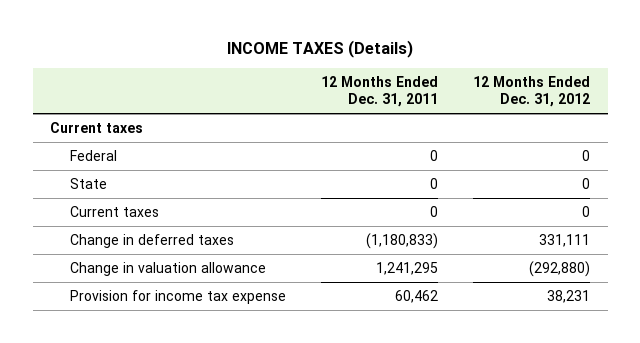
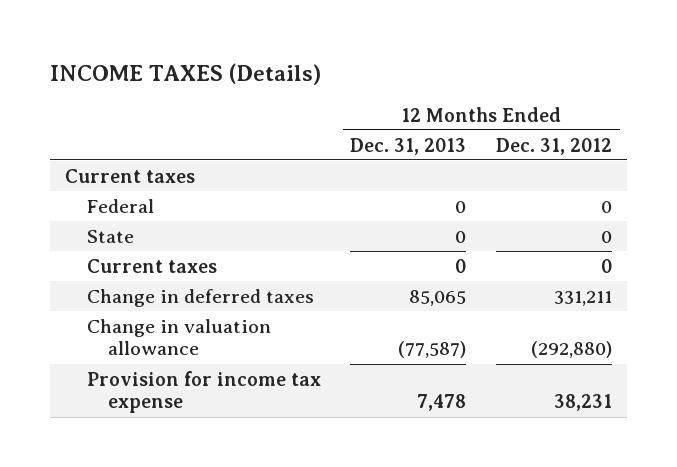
[321,75,439,108] 12 Months Ended Dec. 31, 2011 -> none
none -> [350,137,467,155] Dec. 31, 2013
[539,233,591,247] 331,111 -> [554,290,613,306] 331,211

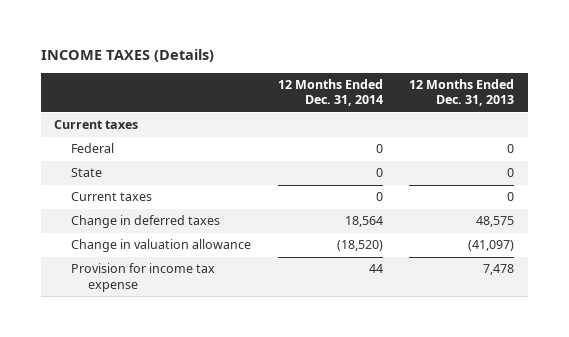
[496,137,613,155] Dec. 31, 2012 -> none
none -> [277,79,383,107] 12 Months Ended Dec. 31, 2014
[409,289,467,306] 85,065 -> [476,216,515,228] 48,575
[398,341,467,359] (77,587) -> [468,240,515,252] (41,097)

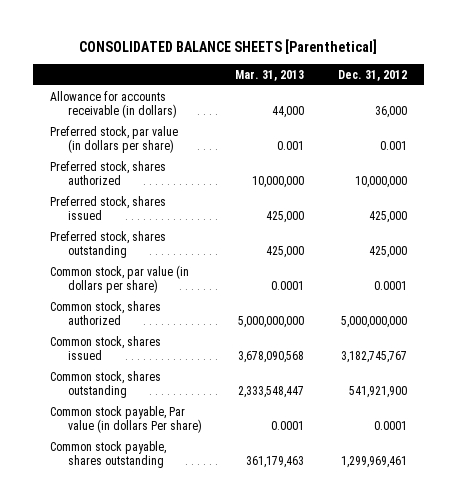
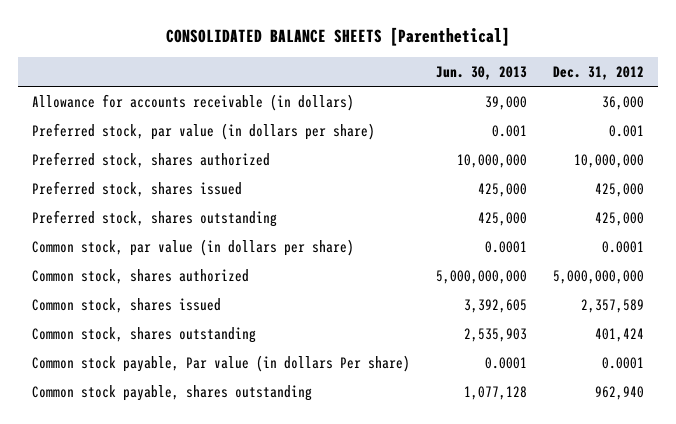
[235,69,305,81] Mar. 31, 2013 -> none
none -> [436,66,528,81] Jun. 30, 2013
[340,350,407,363] 3,182,745,767 -> [581,298,645,313] 2,357,589
[348,385,407,398] 541,921,900 -> [595,327,645,342] 401,424
[340,455,407,468] 1,299,969,461 -> [595,385,645,400] 962,940

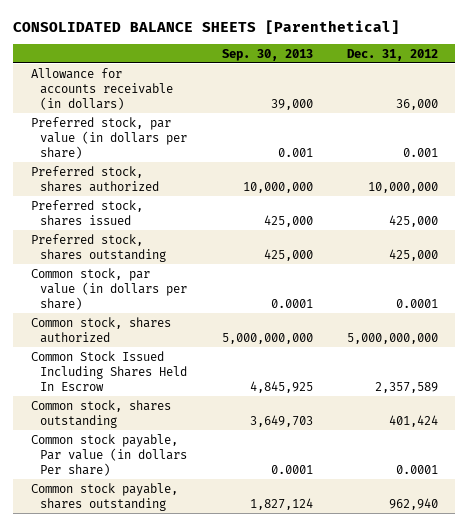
[436,66,528,81] Jun. 30, 2013 -> none
none -> [221,48,313,61] Sep. 30, 2013
[31,297,221,313] Common stock, shares issued -> [30,350,187,391] Common Stock Issued Including Shares Held In Escrow

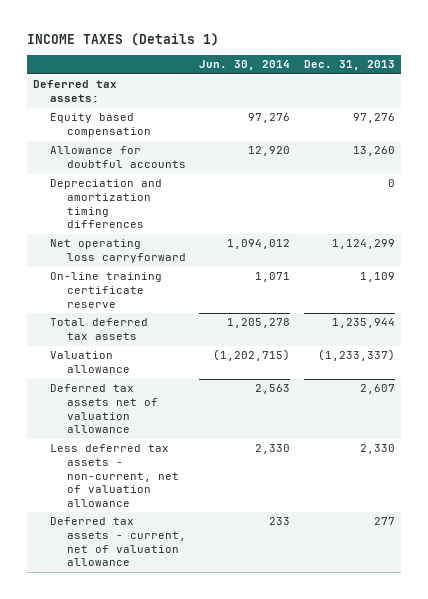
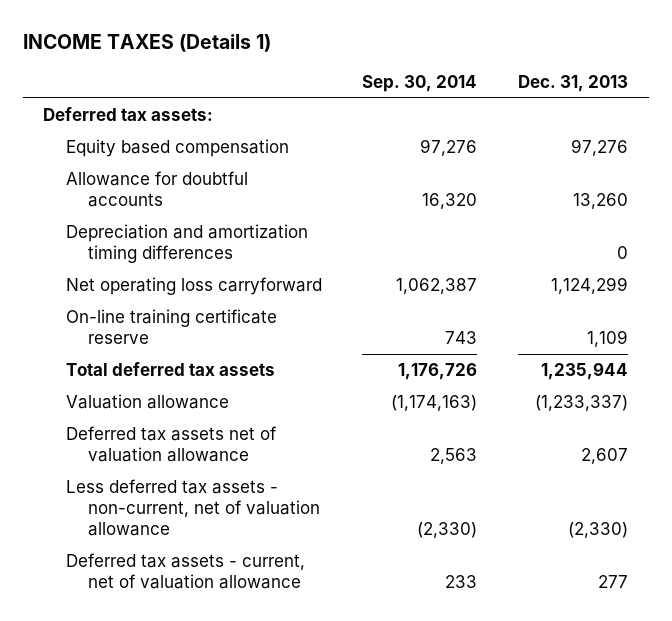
[199,60,291,71] Jun. 30, 2014 -> none
none -> [362,75,478,93] Sep. 30, 2014
[359,444,395,455] 2,330 -> [568,521,629,538] (2,330)

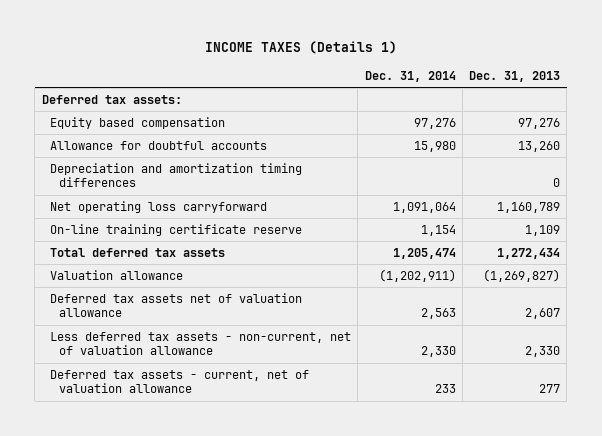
[362,75,478,93] Sep. 30, 2014 -> none
none -> [364,70,456,82] Dec. 31, 2014
[551,277,629,295] 1,124,299 -> [497,201,561,213] 1,160,789
[541,362,629,381] 1,235,944 -> [497,247,561,259] 1,272,434
[535,395,629,412] (1,233,337) -> [483,268,561,282] (1,269,827)
[568,521,629,538] (2,330) -> [525,346,561,358] 2,330

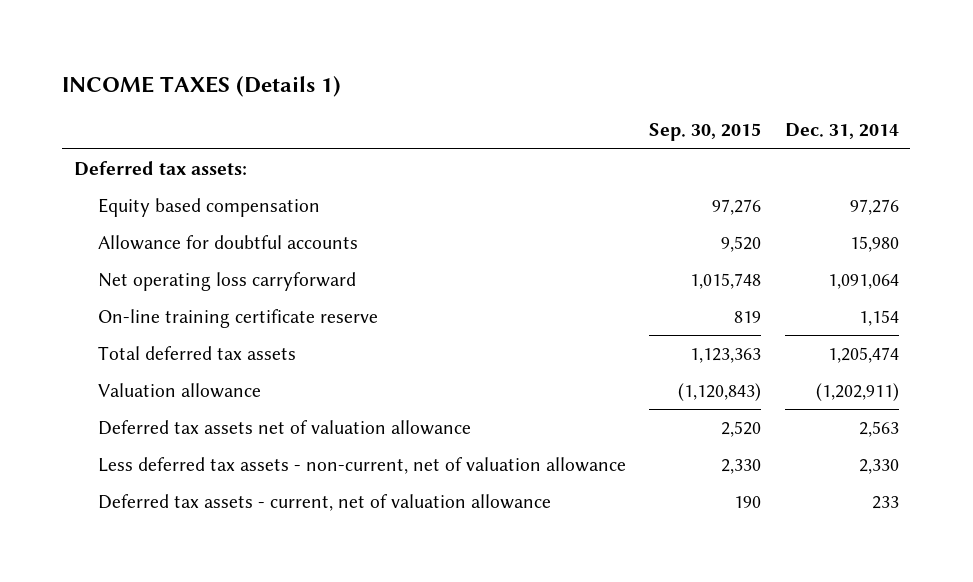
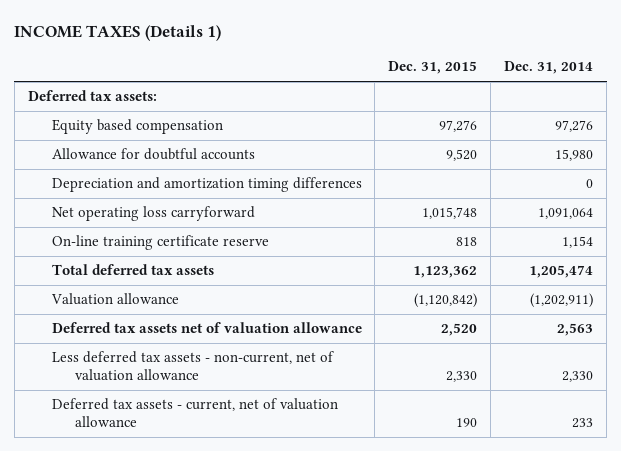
[649,123,762,142] Sep. 30, 2015 -> none
none -> [388,61,478,75] Dec. 31, 2015
none -> [51,177,362,193] Depreciation and amortization timing differences

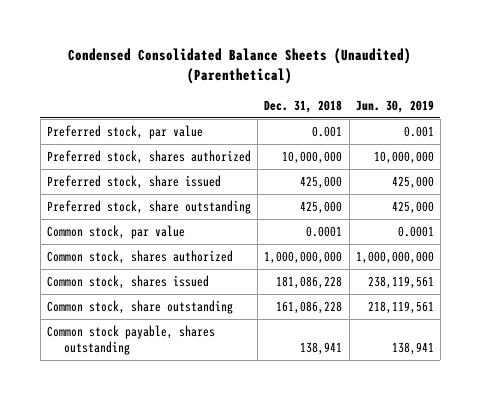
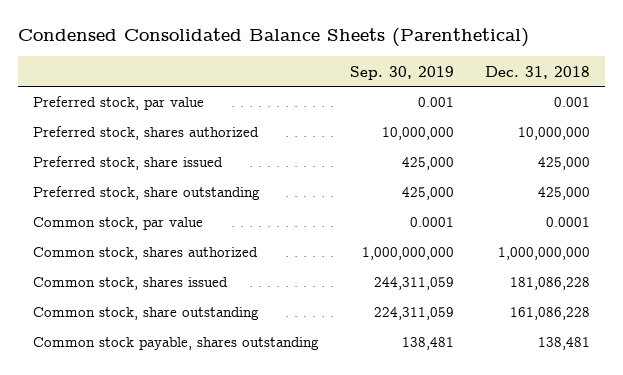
[68,47,412,84] Condensed Consolidated Balance Sheets (Unaudited) (Parenthetical) -> [17,27,529,47] Condensed Consolidated Balance Sheets (Parenthetical)
[355,99,434,113] Jun. 30, 2019 -> none
none -> [349,65,454,80] Sep. 30, 2019
[300,341,343,355] 138,941 -> [537,337,590,351] 138,481

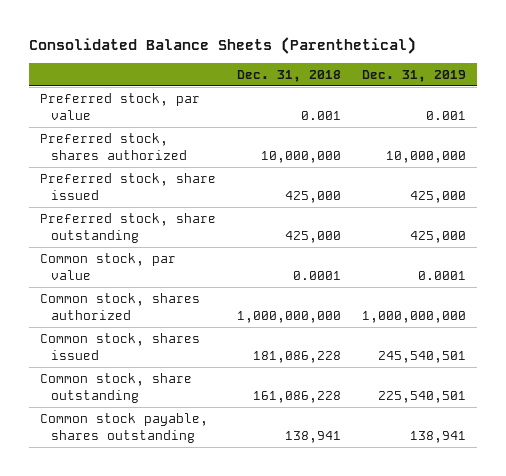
[17,27,529,47] Condensed Consolidated Balance Sheets (Parenthetical) -> [29,36,417,54] Consolidated Balance Sheets (Parenthetical)
[349,65,454,80] Sep. 30, 2019 -> none
none -> [362,70,467,83] Dec. 31, 2019
[537,337,590,351] 138,481 -> [285,431,342,444] 138,941

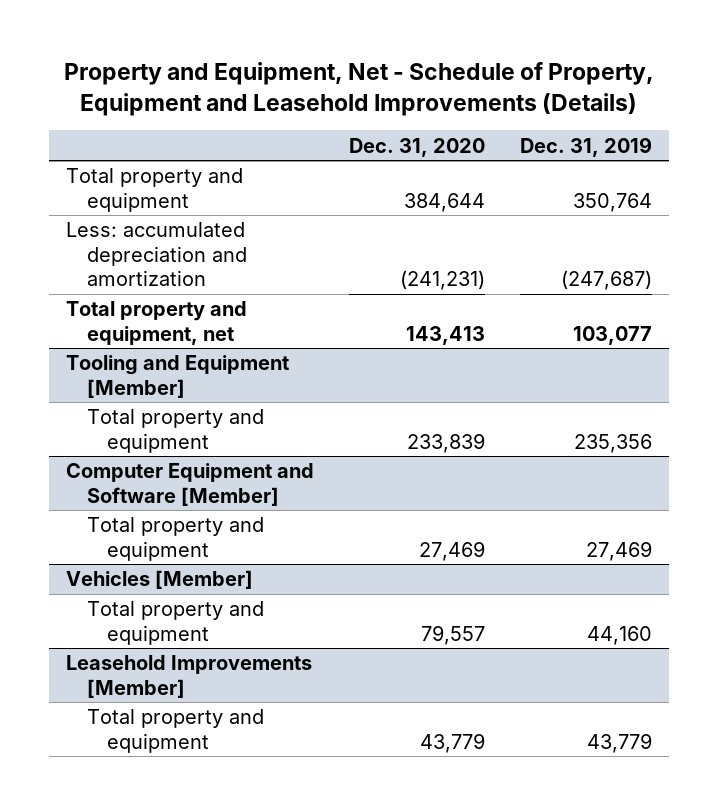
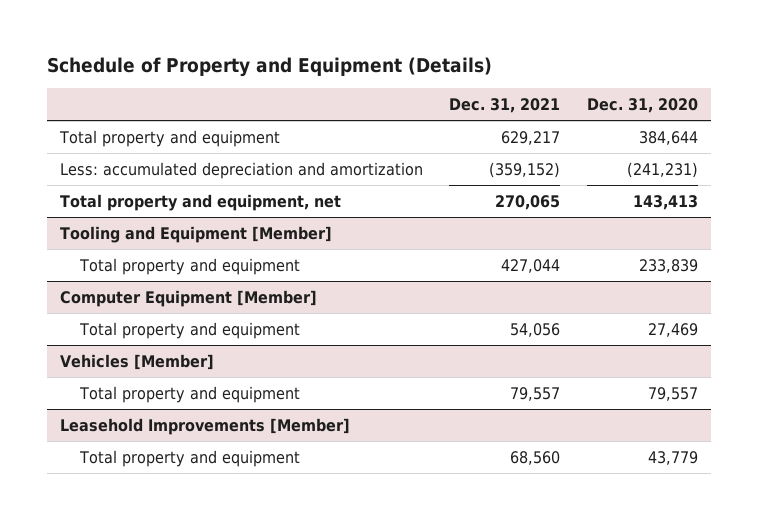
[64,61,655,116] Property and Equipment, Net - Schedule of Property, Equipment and Leasehold Improvements (Details) -> [47,56,493,77] Schedule of Property and Equipment (Details)
[519,136,652,157] Dec. 31, 2019 -> none
none -> [449,97,561,113] Dec. 31, 2021
[66,463,315,506] Computer Equipment and Software [Member] -> [60,290,318,308] Computer Equipment [Member]

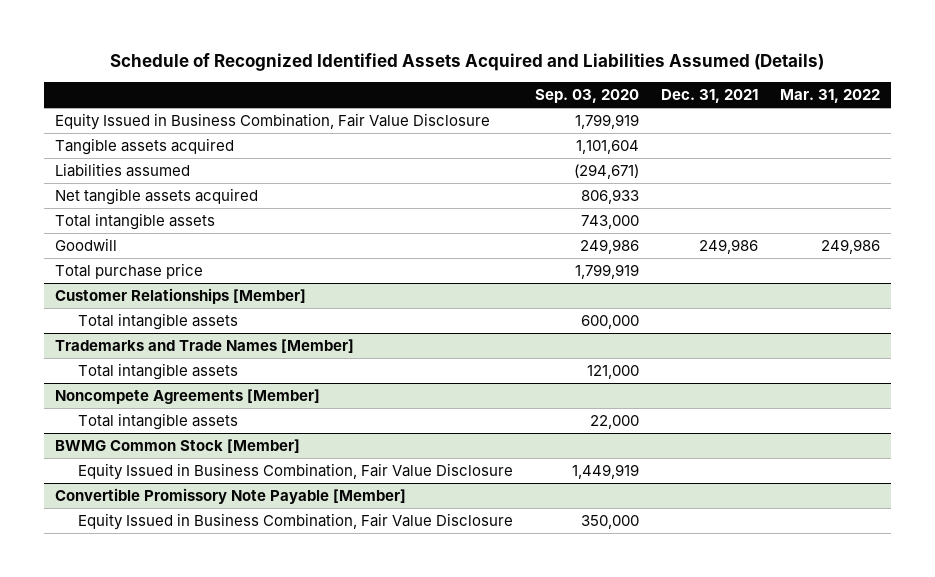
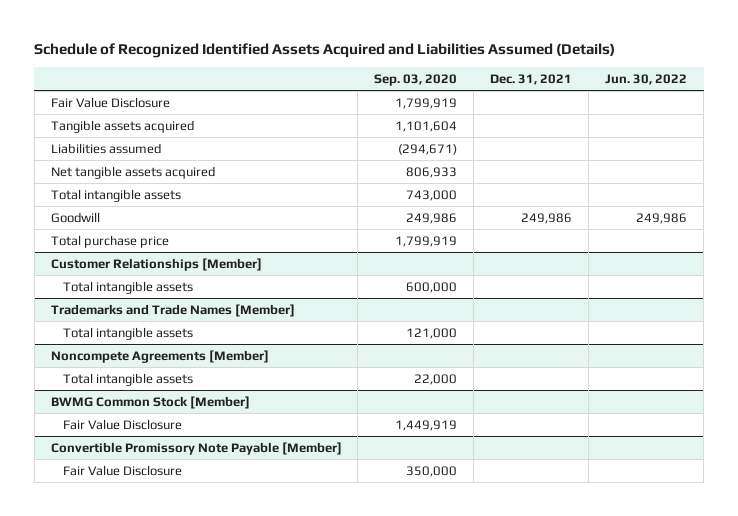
[779,88,880,103] Mar. 31, 2022 -> none
none -> [605,74,688,86] Jun. 30, 2022
[54,113,490,131] Equity Issued in Business Combination, Fair Value Disclosure -> [50,96,170,108] Fair Value Disclosure
[77,463,513,481] Equity Issued in Business Combination, Fair Value Disclosure -> [63,418,183,430] Fair Value Disclosure
[77,513,513,531] Equity Issued in Business Combination, Fair Value Disclosure -> [63,464,183,476] Fair Value Disclosure

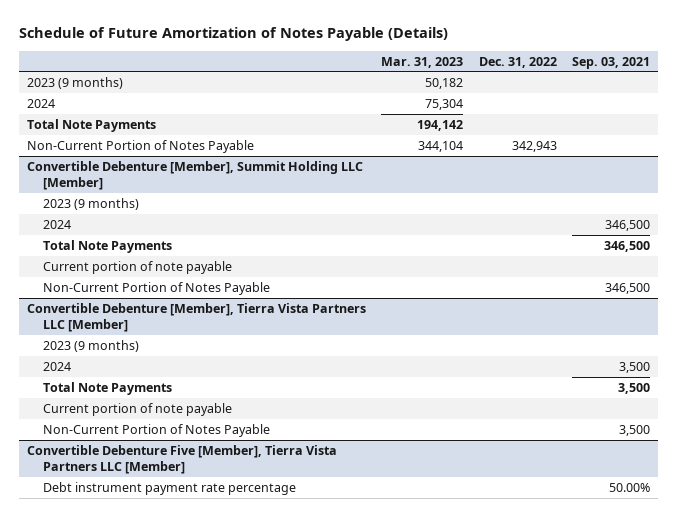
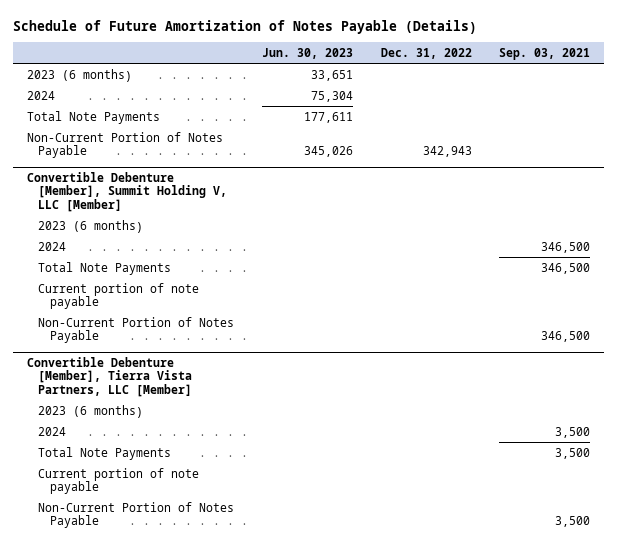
[381,56,464,68] Mar. 31, 2023 -> none
none -> [262,47,354,59] Jun. 30, 2023
[26,76,123,89] 2023 (9 months) -> [27,68,133,82] 2023 (6 months)
[26,160,363,190] Convertible Debenture [Member], Summit Holding LLC [Member] -> [27,172,228,212] Convertible Debenture [Member], Summit Holding V, LLC [Member]
[43,197,140,210] 2023 (9 months) -> [38,219,144,233] 2023 (6 months)
[26,302,366,332] Convertible Debenture [Member], Tierra Vista Partners LLC [Member] -> [27,357,193,397] Convertible Debenture [Member], Tierra Vista Partners, LLC [Member]
[43,339,140,352] 2023 (9 months) -> [38,404,144,418] 2023 (6 months)
[26,444,337,474] Convertible Debenture Five [Member], Tierra Vista Partners LLC [Member] -> none
[43,481,297,495] Debt instrument payment rate percentage -> none

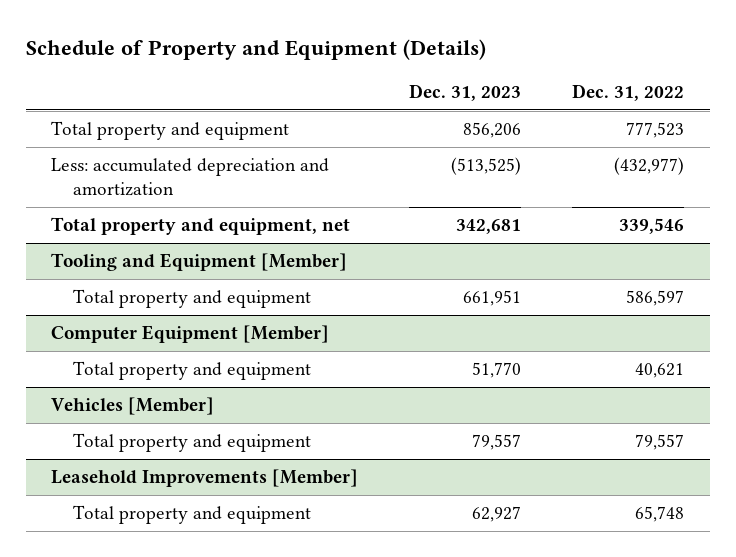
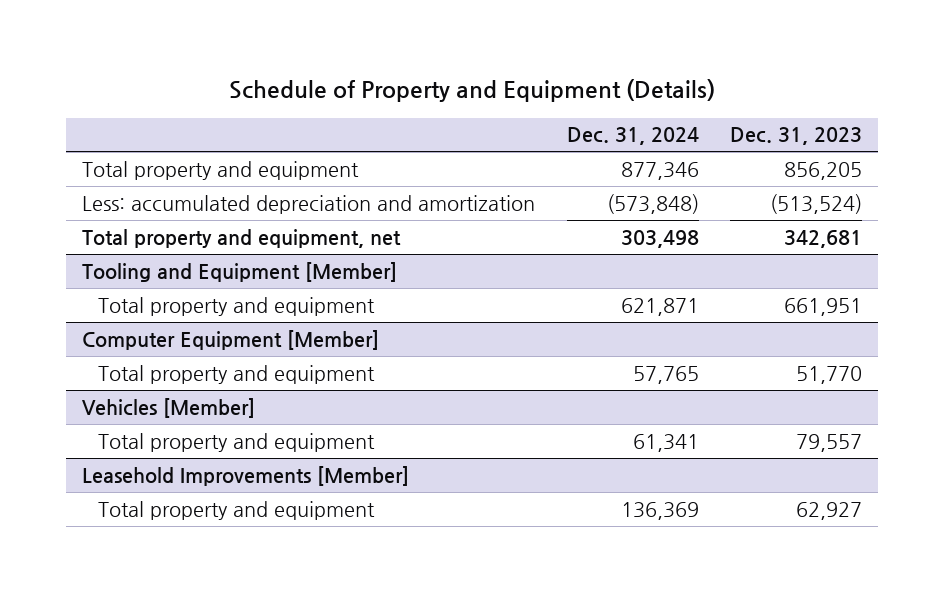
[572,84,685,102] Dec. 31, 2022 -> none
none -> [566,127,699,146] Dec. 31, 2024
[463,122,522,139] 856,206 -> [784,161,863,180] 856,205
[451,157,522,176] (513,525) -> [770,193,863,214] (513,524)

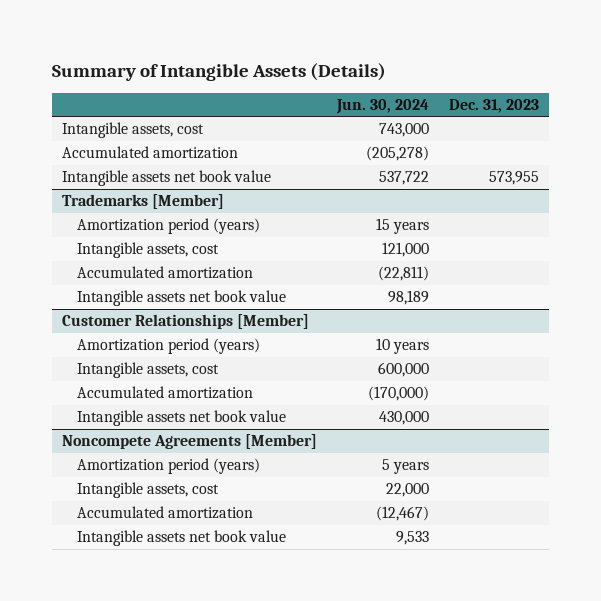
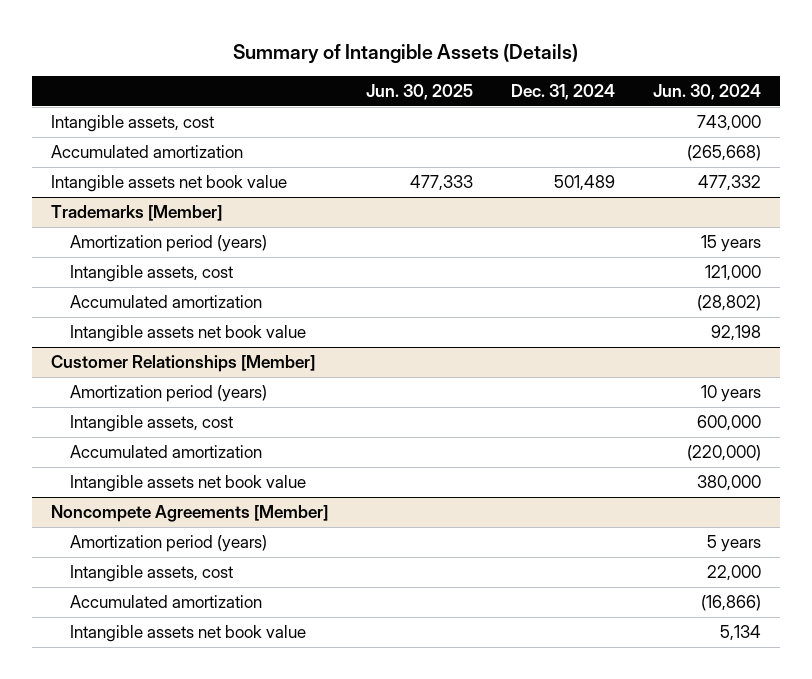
[448,98,539,113] Dec. 31, 2023 -> none
none -> [366,83,474,100] Jun. 30, 2025
none -> [511,83,616,100] Dec. 31, 2024
[365,146,429,162] (205,278) -> [687,145,762,162] (265,668)
[378,171,429,186] 537,722 -> [698,175,762,192] 477,332
[377,266,429,282] (22,811) -> [697,295,762,312] (28,802)
[387,290,429,306] 98,189 -> [711,325,762,342] 92,198
[367,386,429,402] (170,000) -> [687,445,762,462] (220,000)
[378,411,429,426] 430,000 -> [697,475,762,492] 380,000
[375,506,429,522] (12,467) -> [701,595,762,612] (16,866)
[395,531,429,546] 9,533 -> [720,625,762,642] 5,134

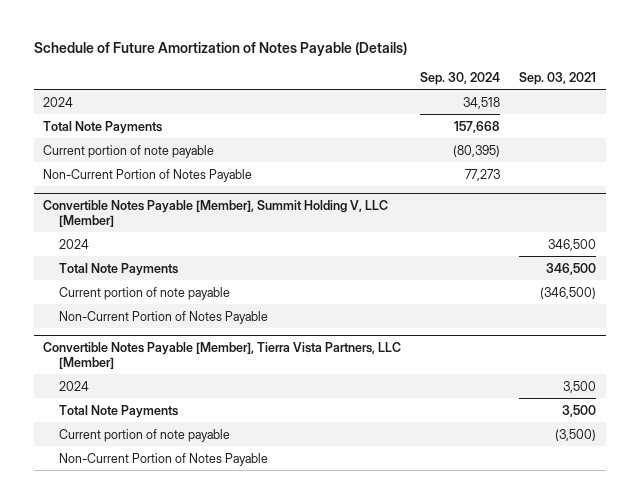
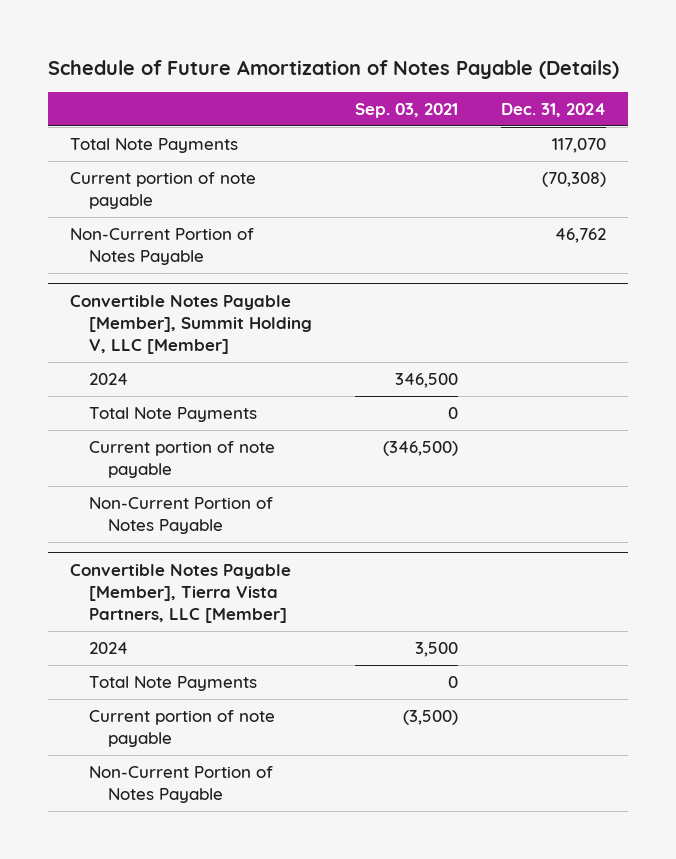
[420,71,501,85] Sep. 30, 2024 -> none
none -> [501,103,607,118] Dec. 31, 2024
[43,96,74,107] 2024 -> none
[546,262,597,275] 346,500 -> [448,406,459,419] 0
[562,404,597,417] 3,500 -> [448,675,459,688] 0

